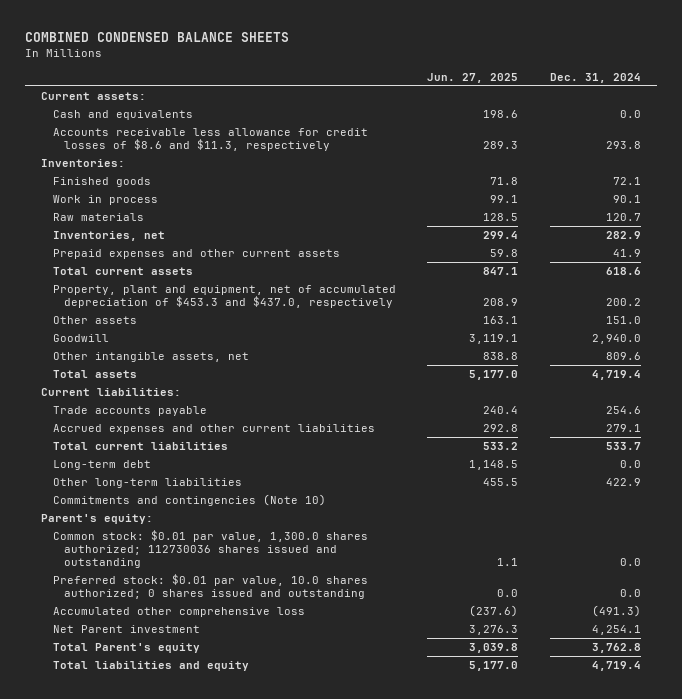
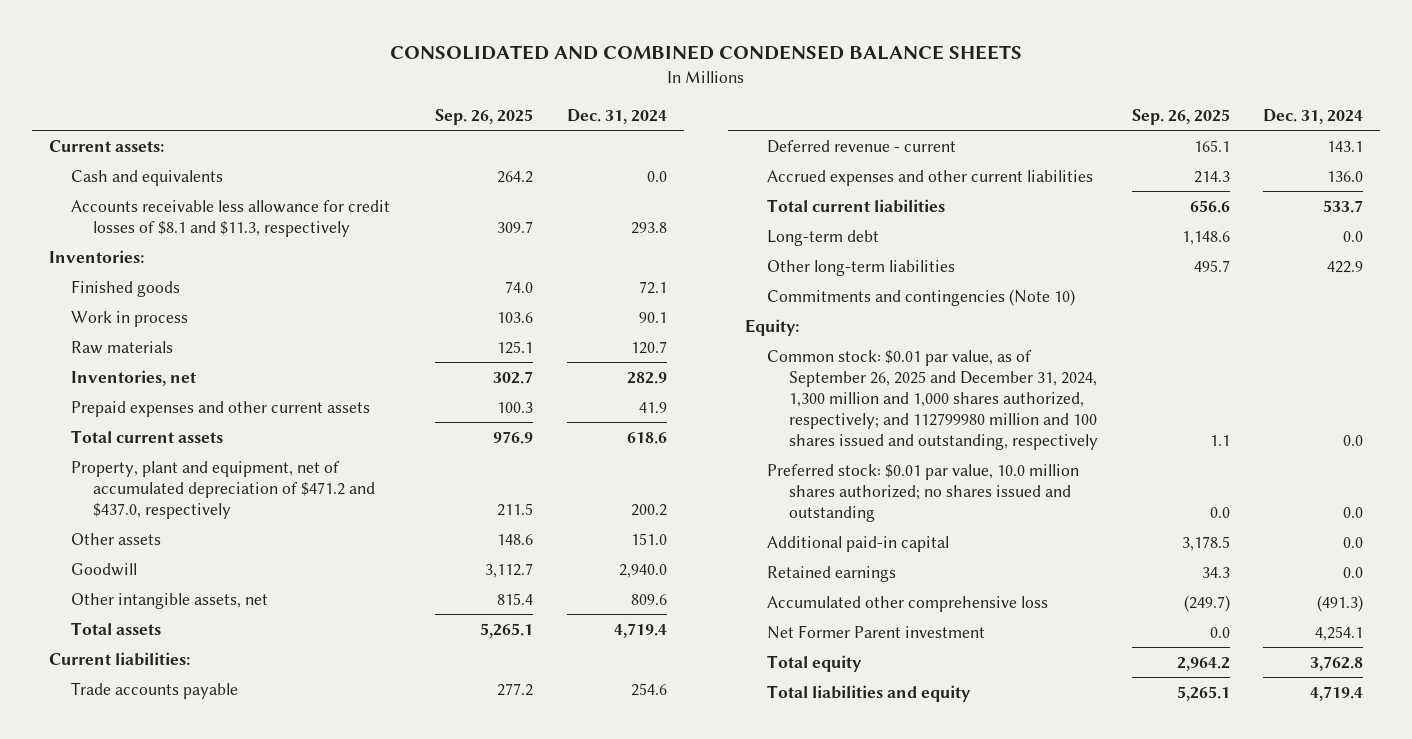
[24,31,289,42] COMBINED CONDENSED BALANCE SHEETS -> [389,45,1022,61] CONSOLIDATED AND COMBINED CONDENSED BALANCE SHEETS
[427,72,519,83] Jun. 27, 2025 -> none
none -> [435,109,534,126] Sep. 26, 2025
[52,127,368,151] Accounts receivable less allowance for credit losses of $8.6 and $11.3, respectively -> [70,199,390,237] Accounts receivable less allowance for credit losses of $8.1 and $11.3, respectively
[52,284,396,308] Property, plant and equipment, net of accumulated depreciation of $453.3 and $437.0, respectively -> [70,460,375,519] Property, plant and equipment, net of accumulated depreciation of $471.2 and $437.0, respectively
none -> [766,139,956,153] Deferred revenue - current
[606,423,642,432] 279.1 -> [1327,170,1364,182] 136.0
[40,513,153,524] Parent's equity: -> [744,318,799,336] Equity:
[52,529,368,569] Common stock: $0.01 par value, 1,300.0 shares authorized; 112730036 shares issued and outstanding -> [766,349,1098,450] Common stock: $0.01 par value, as of September 26, 2025 and December 31, 2024, 1,300 million and 1,000 shares authorized, respectively; and 112799980 million and 100 shares issued and outstanding, respectively
[52,573,368,599] Preferred stock: $0.01 par value, 10.0 shares authorized; 0 shares issued and outstanding -> [766,463,1079,522] Preferred stock: $0.01 par value, 10.0 million shares authorized; no shares issued and outstanding
none -> [766,535,949,552] Additional paid-in capital
none -> [766,565,896,582] Retained earnings
[52,624,200,633] Net Parent investment -> [766,624,985,639] Net Former Parent investment
[52,642,200,653] Total Parent's equity -> [766,654,862,672] Total equity

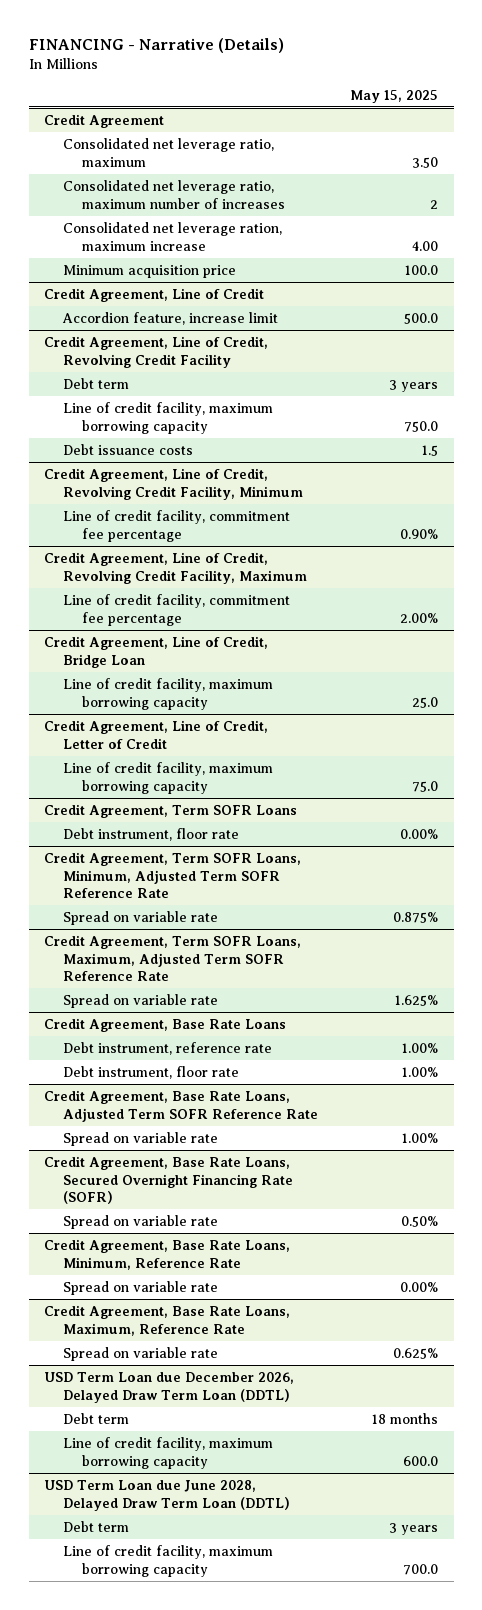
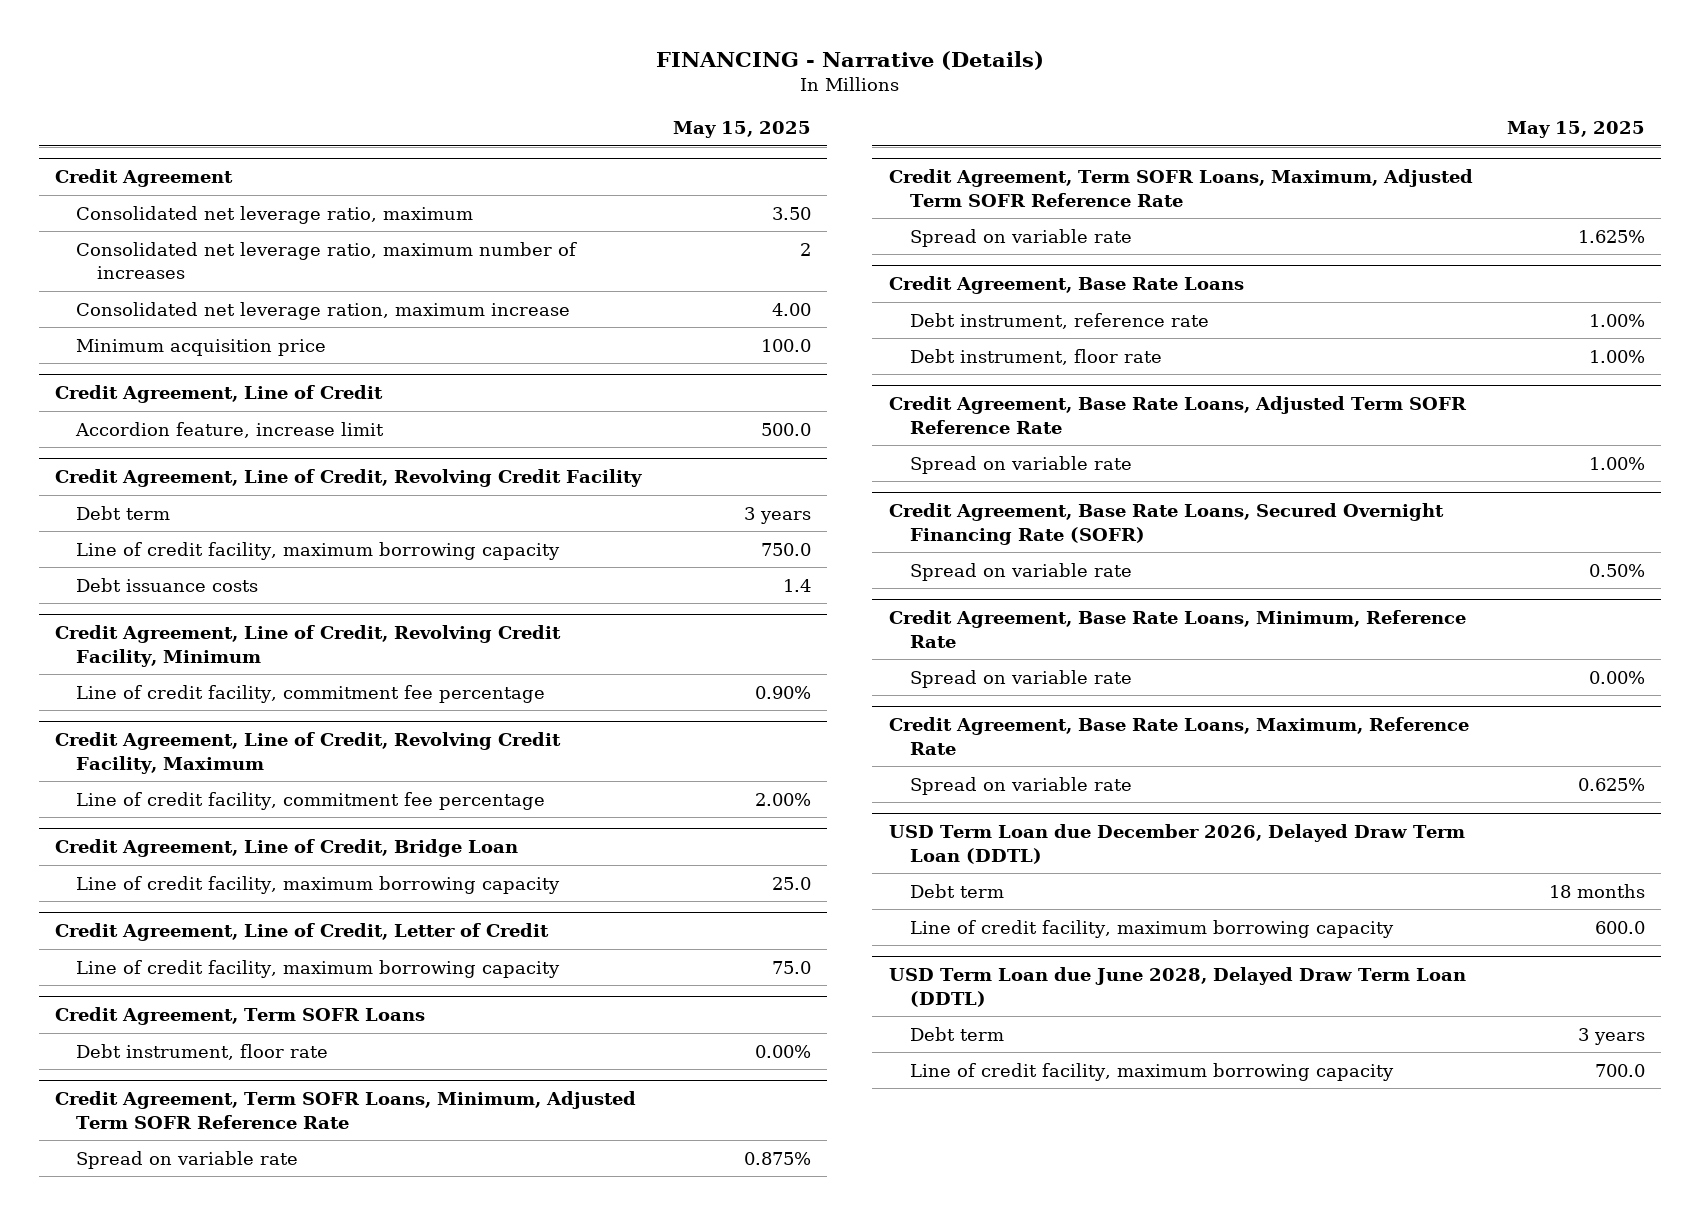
[421,444,438,456] 1.5 -> [783,578,812,592] 1.4

